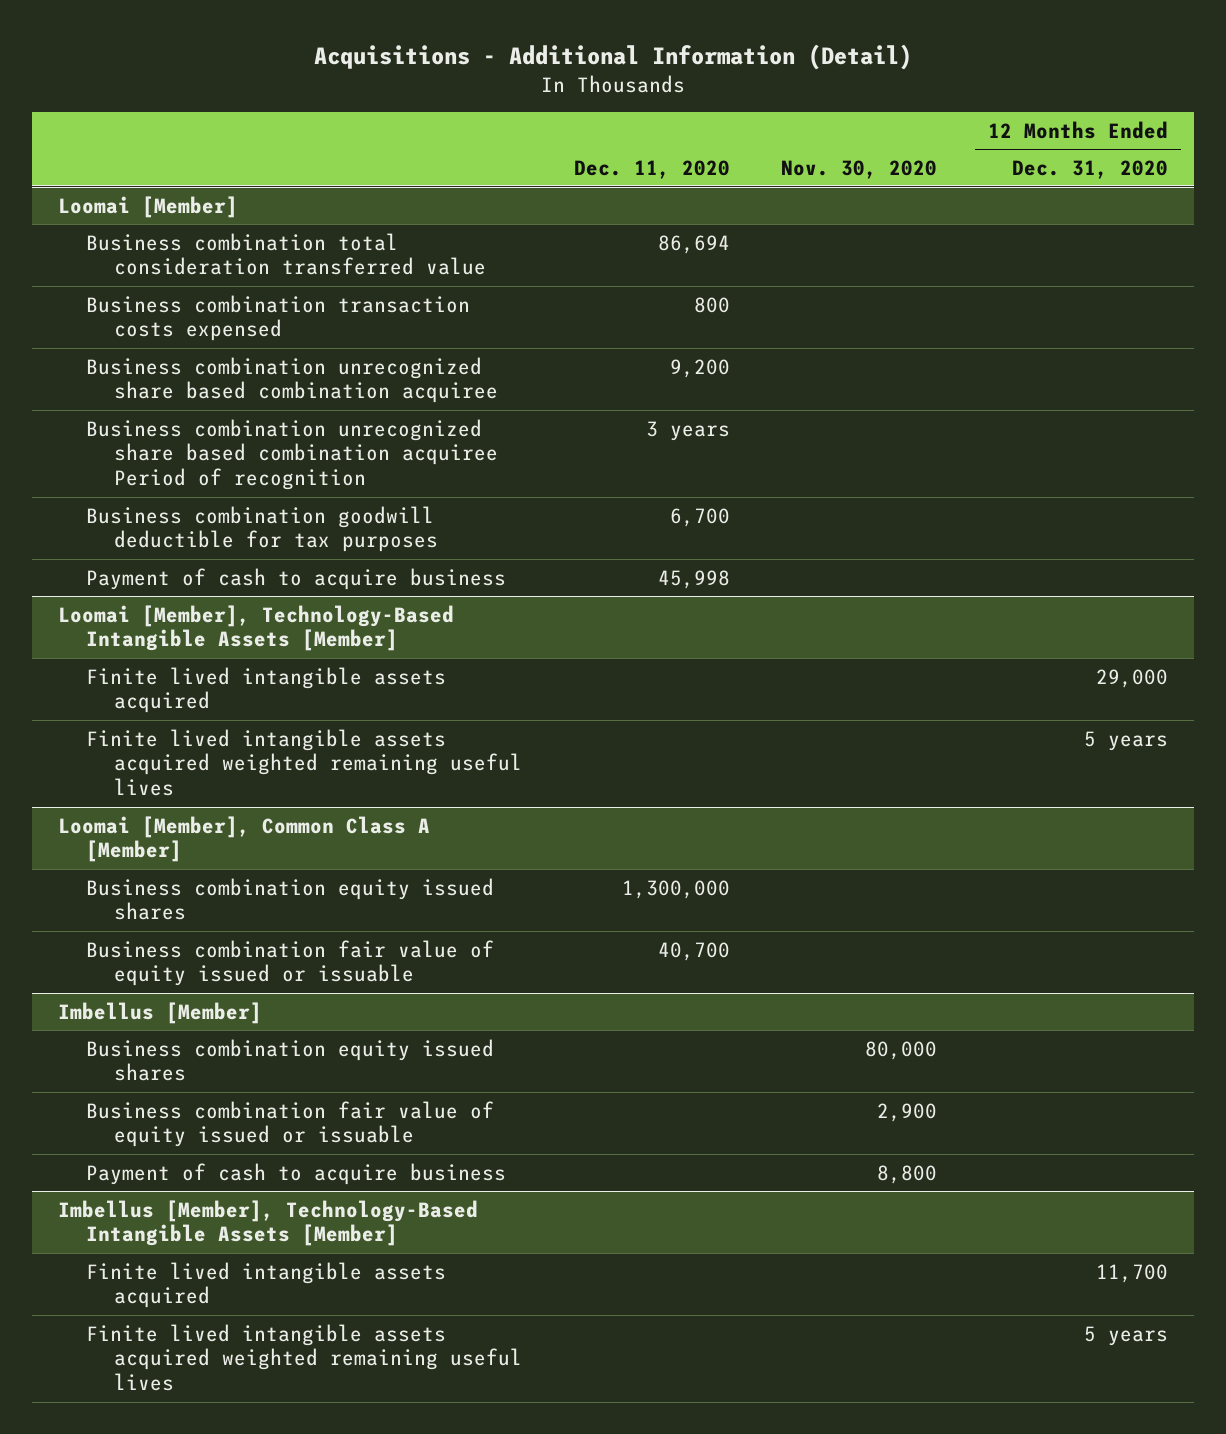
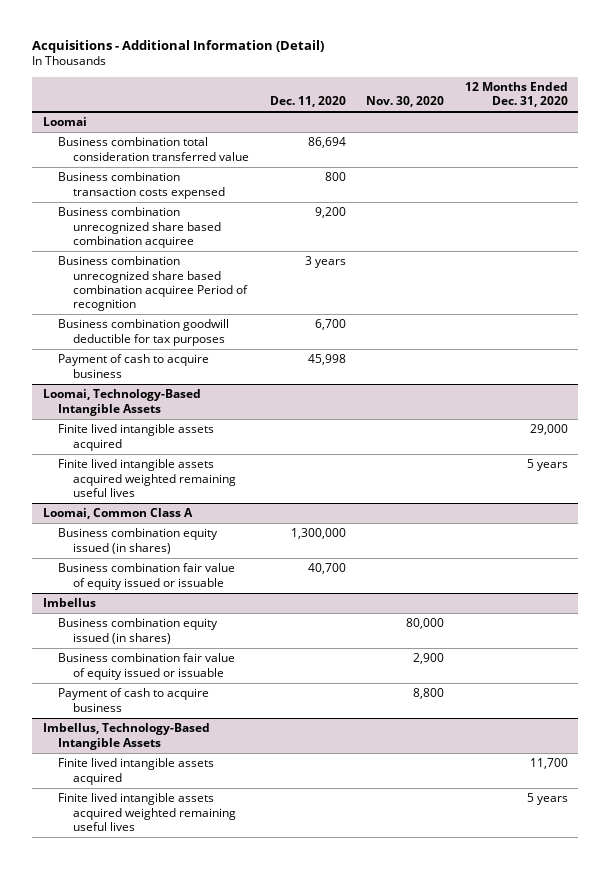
[57,195,238,218] Loomai [Member] -> [42,117,87,127] Loomai
[57,604,454,652] Loomai [Member], Technology-Based Intangible Assets [Member] -> [42,389,201,416] Loomai, Technology-Based Intangible Assets
[57,815,430,863] Loomai [Member], Common Class A [Member] -> [42,508,193,520] Loomai, Common Class A
[86,877,495,921] Business combination equity issued shares -> [57,528,218,554] Business combination equity issued (in shares)
[57,1001,262,1024] Imbellus [Member] -> [42,598,96,608] Imbellus
[86,1038,495,1082] Business combination equity issued shares -> [57,618,218,644] Business combination equity issued (in shares)
[57,1199,478,1247] Imbellus [Member], Technology-Based Intangible Assets [Member] -> [42,723,210,750] Imbellus, Technology-Based Intangible Assets

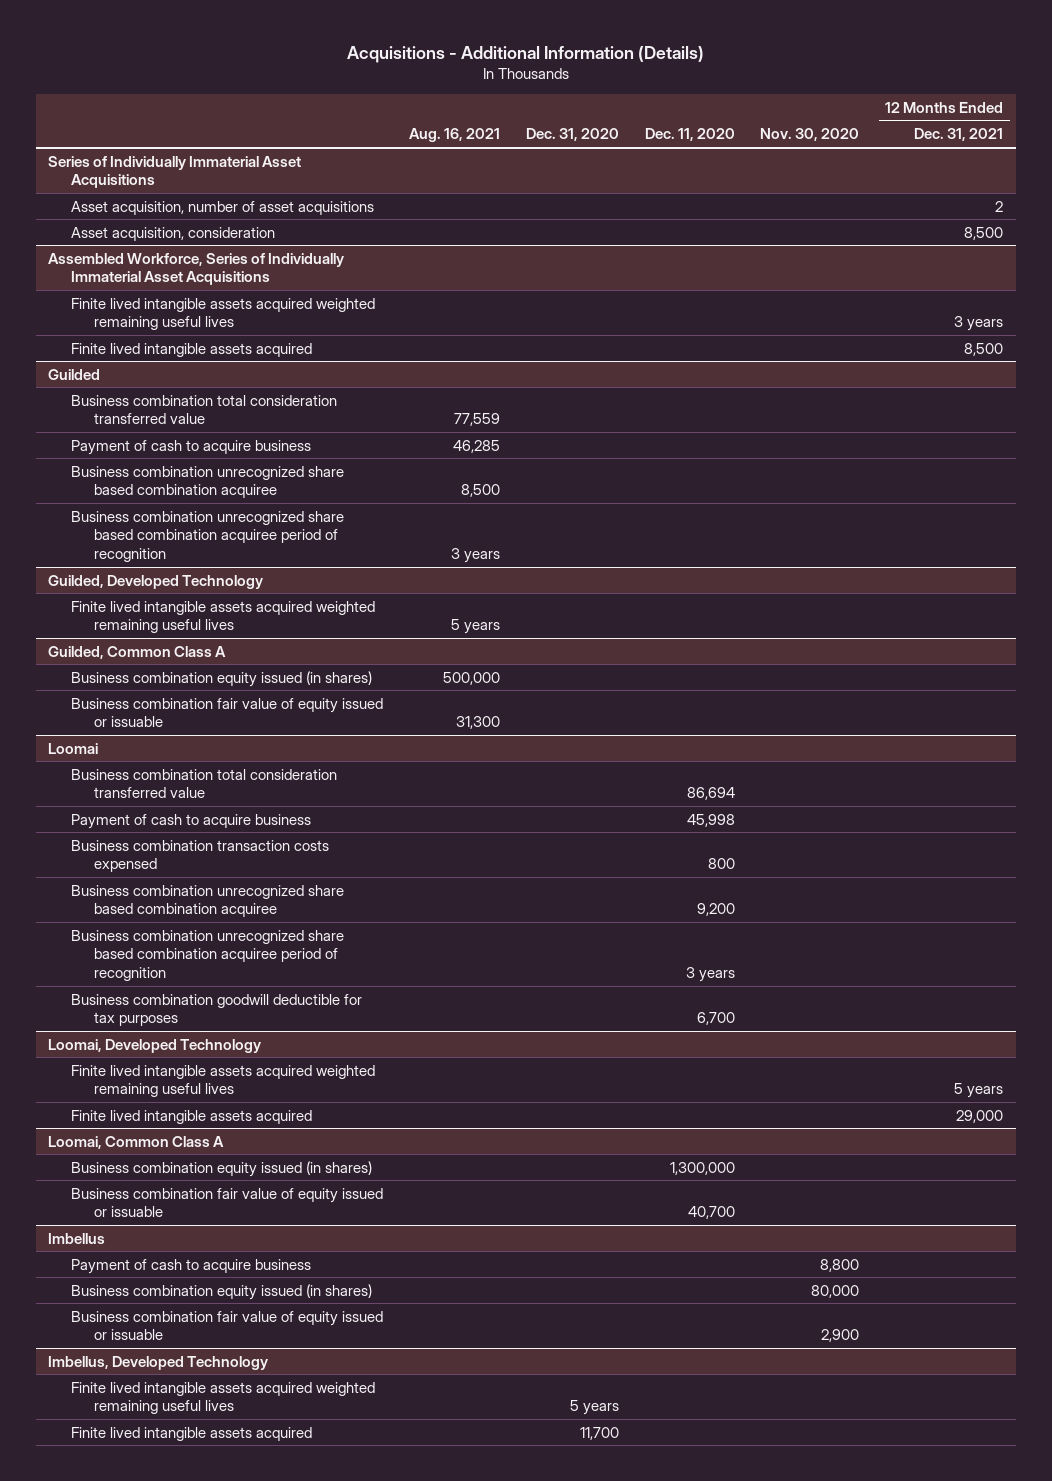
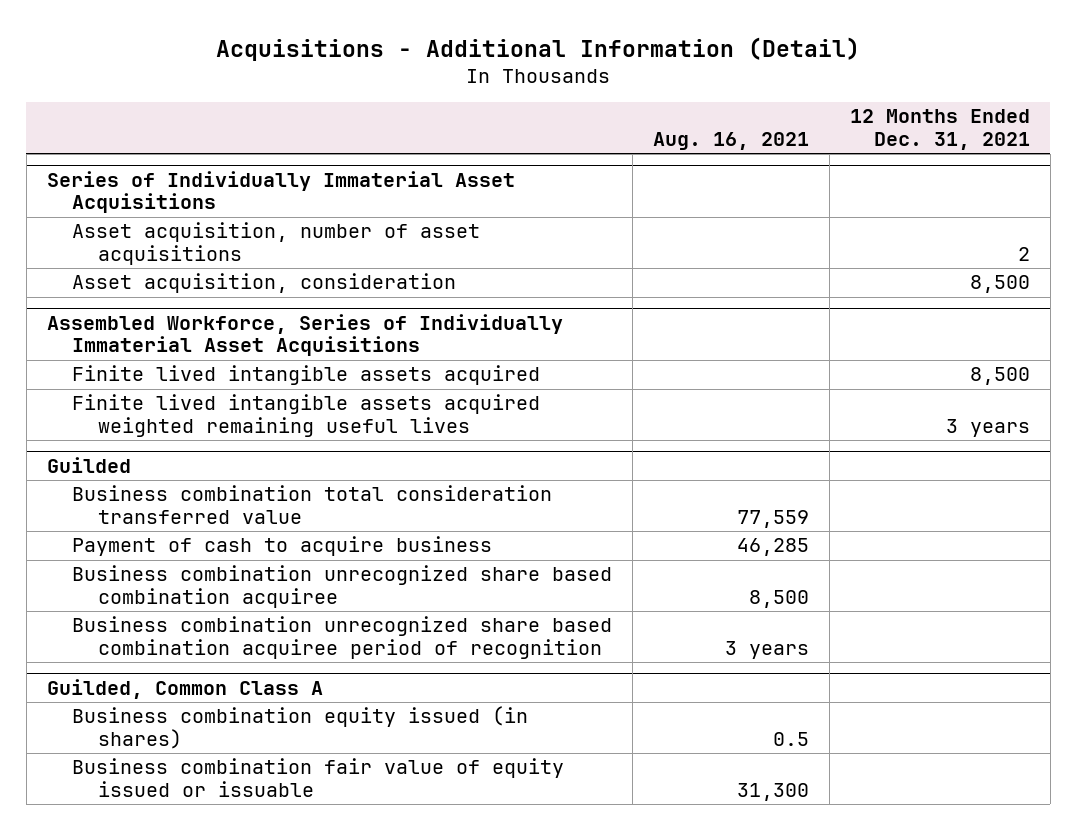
[346,45,704,63] Acquisitions - Additional Information (Details) -> [216,36,861,61] Acquisitions - Additional Information (Detail)
[525,128,619,142] Dec. 31, 2020 -> none
[644,128,735,142] Dec. 11, 2020 -> none
[760,128,860,142] Nov. 30, 2020 -> none
[71,297,376,331] Finite lived intangible assets acquired weighted remaining useful lives -> [72,394,541,438] Finite lived intangible assets acquired weighted remaining useful lives
[48,574,264,589] Guilded, Developed Technology -> none
[71,600,376,634] Finite lived intangible assets acquired weighted remaining useful lives -> none
[443,671,501,685] 500,000 -> [773,732,810,747] 0.5
[48,742,99,754] Loomai -> none
[71,768,338,799] Business combination total consideration transferred value -> none
[71,813,312,829] Payment of cash to acquire business -> none
[71,839,330,873] Business combination transaction costs expensed -> none
[71,884,345,918] Business combination unrecognized share based combination acquiree -> none
[71,929,345,982] Business combination unrecognized share based combination acquiree period of recognition -> none
[71,993,363,1027] Business combination goodwill deductible for tax purposes -> none
[48,1038,262,1053] Loomai, Developed Technology -> none
[71,1064,376,1098] Finite lived intangible assets acquired weighted remaining useful lives -> none
[71,1109,313,1124] Finite lived intangible assets acquired -> none
[48,1135,225,1149] Loomai, Common Class A -> none
[71,1160,373,1177] Business combination equity issued (in shares) -> none
[71,1187,384,1218] Business combination fair value of equity issued or issuable -> none
[48,1232,106,1244] Imbellus -> none
[71,1258,312,1274] Payment of cash to acquire business -> none
[71,1283,373,1300] Business combination equity issued (in shares) -> none
[71,1310,384,1341] Business combination fair value of equity issued or issuable -> none
[48,1355,269,1370] Imbellus, Developed Technology -> none
[71,1381,376,1415] Finite lived intangible assets acquired weighted remaining useful lives -> none
[71,1426,313,1441] Finite lived intangible assets acquired -> none

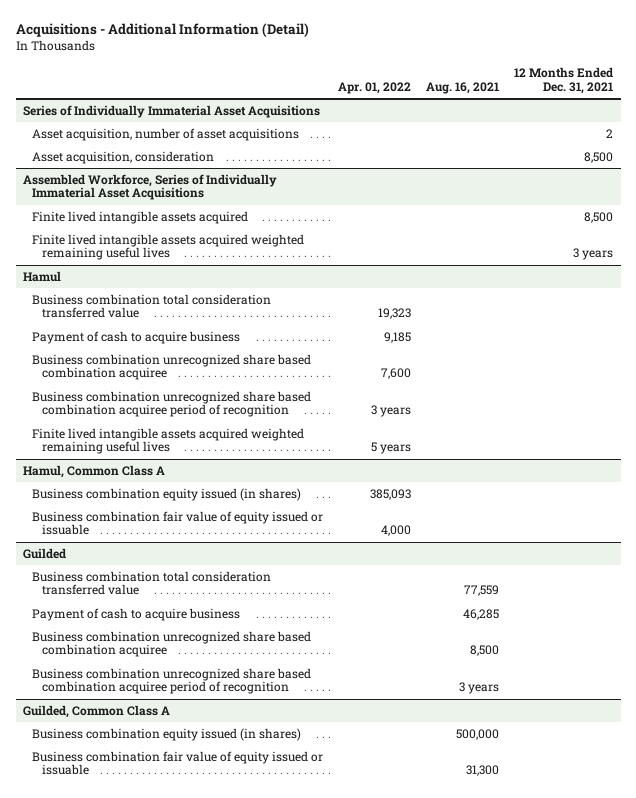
none -> [338,82,412,95] Apr. 01, 2022
none -> [23,270,62,282] Hamul
none -> [32,293,272,319] Business combination total consideration transferred value
none -> [32,330,241,344] Payment of cash to acquire business
none -> [32,353,312,381] Business combination unrecognized share based combination acquiree
none -> [32,390,312,418] Business combination unrecognized share based combination acquiree period of recognition
none -> [32,427,305,455] Finite lived intangible assets acquired weighted remaining useful lives
none -> [23,464,166,478] Hamul, Common Class A
none -> [32,487,302,501] Business combination equity issued (in shares)
none -> [32,510,324,536] Business combination fair value of equity issued or issuable
[773,732,810,747] 0.5 -> [456,728,500,740] 500,000

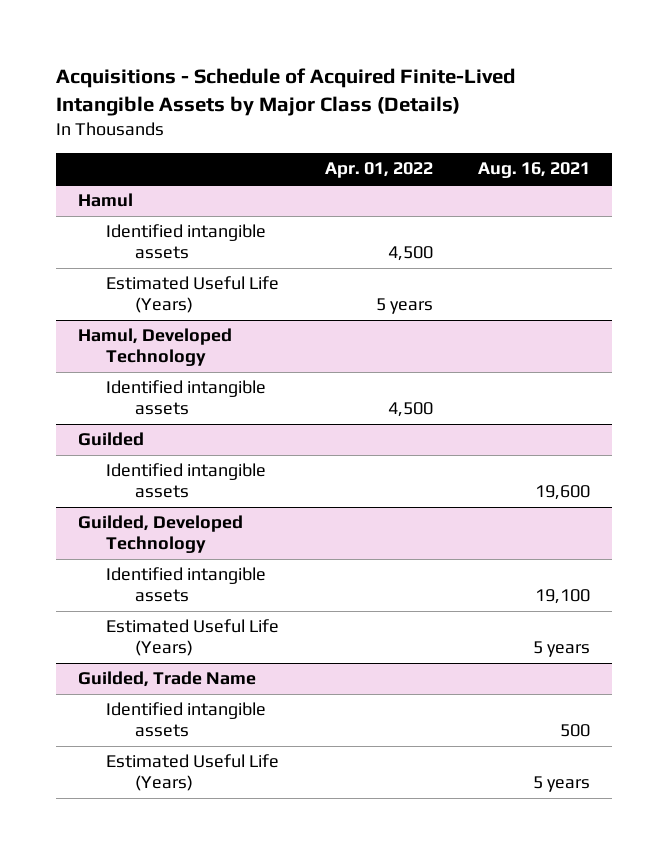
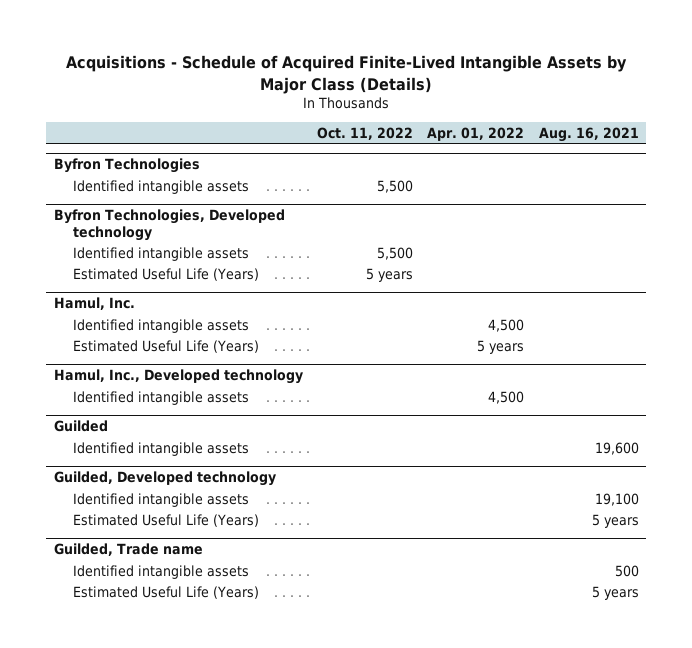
none -> [317,127,414,141] Oct. 11, 2022
none -> [53,158,200,174] Byfron Technologies
none -> [72,179,249,194] Identified intangible assets
none -> [53,209,285,241] Byfron Technologies, Developed technology
none -> [72,246,249,261] Identified intangible assets
none -> [72,267,259,281] Estimated Useful Life (Years)
[78,193,134,208] Hamul -> [53,297,135,311] Hamul, Inc.
[78,328,233,367] Hamul, Developed Technology -> [53,369,303,385] Hamul, Inc., Developed technology
[78,515,244,554] Guilded, Developed Technology -> [53,471,276,487] Guilded, Developed technology
[78,671,257,688] Guilded, Trade Name -> [53,543,203,557] Guilded, Trade name

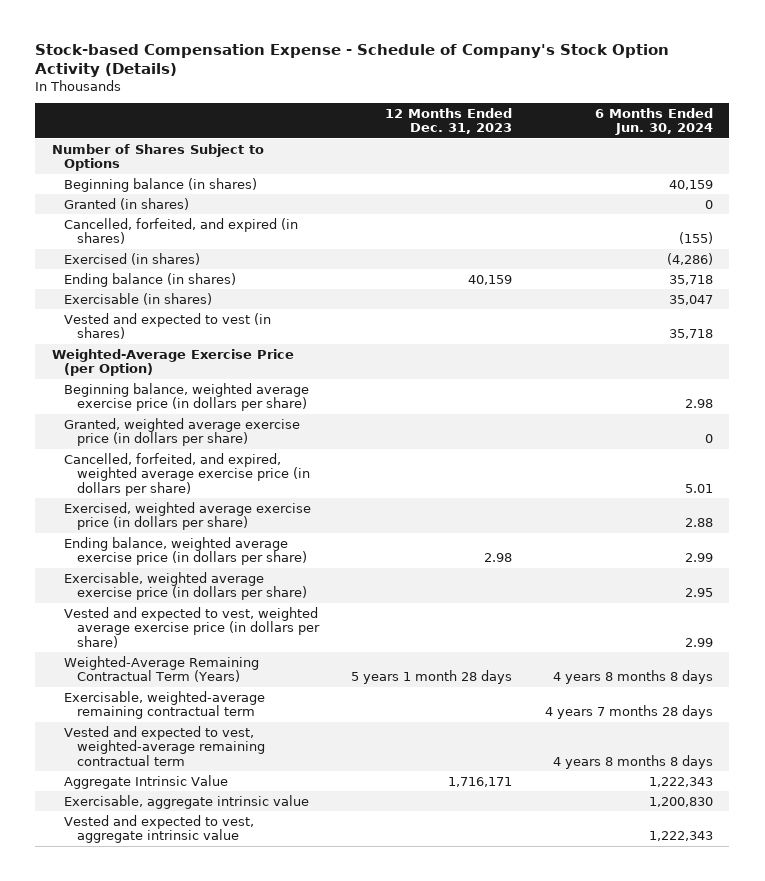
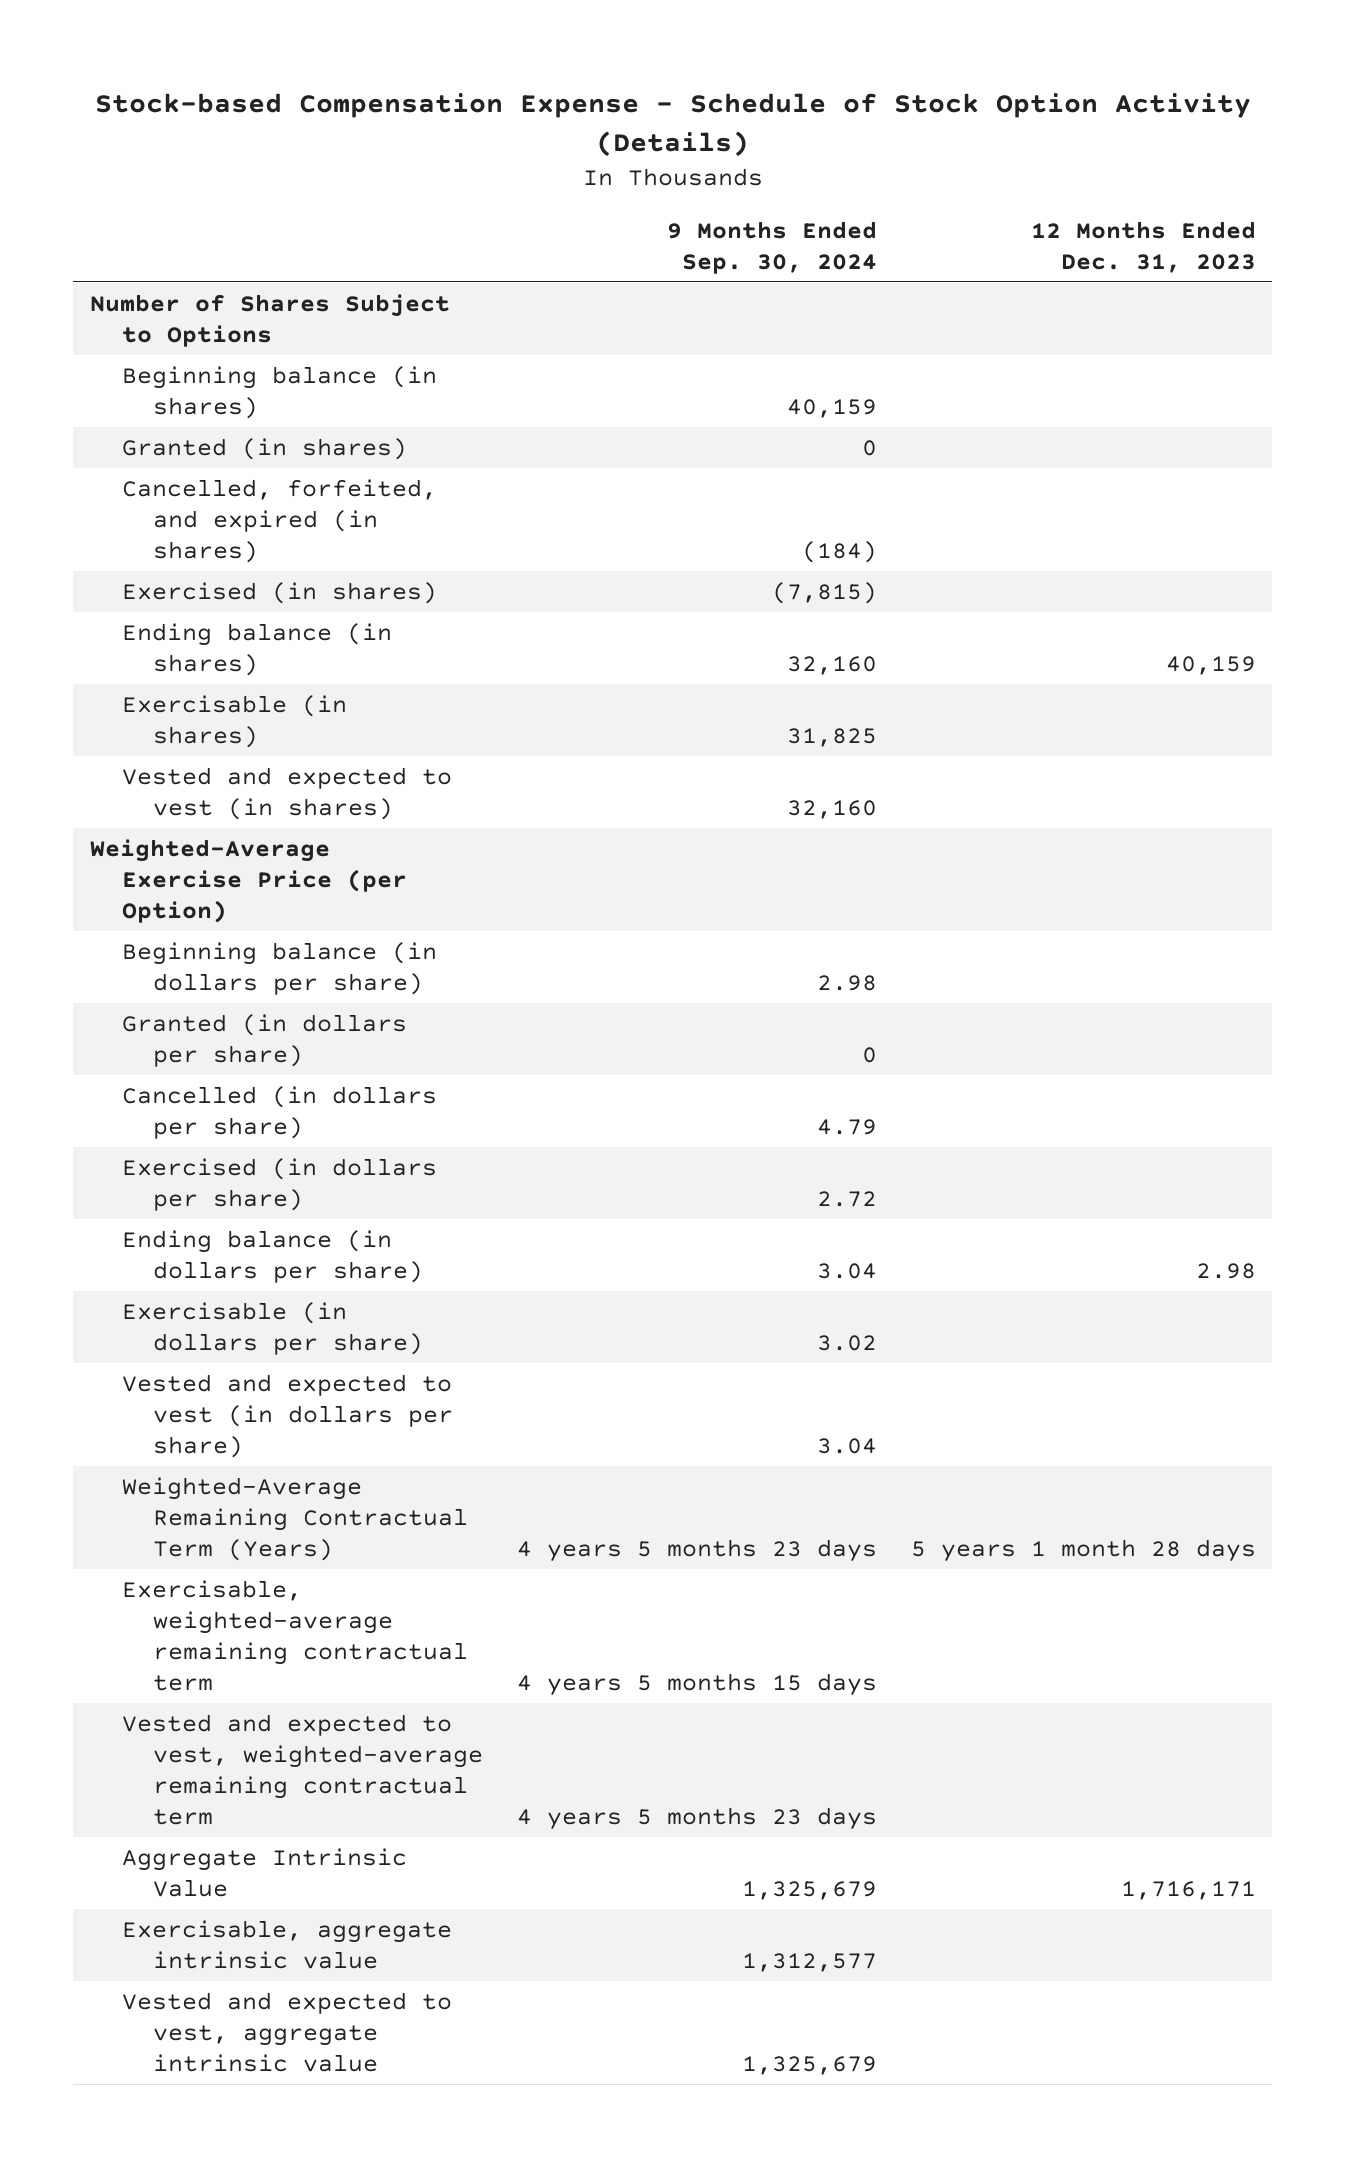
[35,43,670,77] Stock-based Compensation Expense - Schedule of Company's Stock Option Activity (Details) -> [94,93,1251,157] Stock-based Compensation Expense - Schedule of Stock Option Activity (Details)
[595,107,714,136] 6 Months Ended Jun. 30, 2024 -> none
none -> [667,220,878,274] 9 Months Ended Sep. 30, 2024
[64,382,310,412] Beginning balance, weighted average exercise price (in dollars per share) -> [121,942,437,995] Beginning balance (in dollars per share)
[64,417,301,447] Granted, weighted average exercise price (in dollars per share) -> [121,1014,407,1067] Granted (in dollars per share)
[64,452,310,496] Cancelled, forfeited, and expired, weighted average exercise price (in dollars per share) -> [121,1086,437,1139] Cancelled (in dollars per share)
[64,501,312,531] Exercised, weighted average exercise price (in dollars per share) -> [121,1158,437,1211] Exercised (in dollars per share)
[64,536,307,566] Ending balance, weighted average exercise price (in dollars per share) -> [121,1230,424,1283] Ending balance (in dollars per share)
[64,571,307,601] Exercisable, weighted average exercise price (in dollars per share) -> [121,1302,424,1355] Exercisable (in dollars per share)
[64,606,320,648] Vested and expected to vest, weighted average exercise price (in dollars per share) -> [121,1374,454,1458] Vested and expected to vest (in dollars per share)

